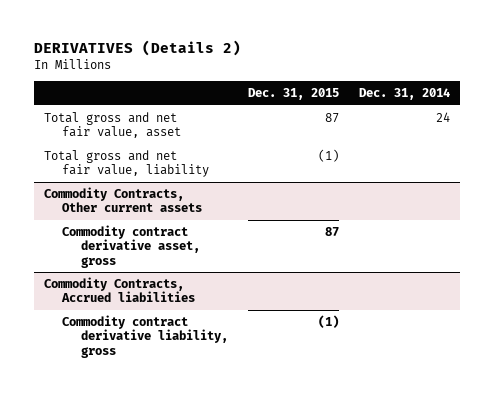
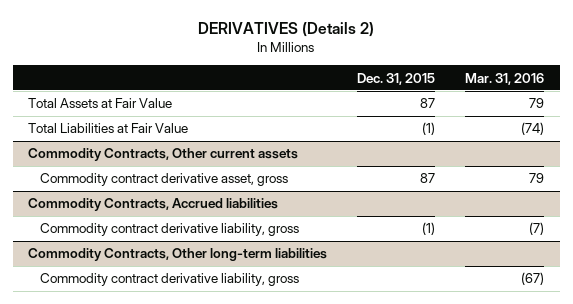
[359,88,451,101] Dec. 31, 2014 -> none
none -> [465,72,545,85] Mar. 31, 2016
[44,111,182,139] Total gross and net fair value, asset -> [28,98,173,109] Total Assets at Fair Value
[44,149,210,178] Total gross and net fair value, liability -> [28,123,189,134] Total Liabilities at Fair Value
none -> [28,248,328,262] Commodity Contracts, Other long-term liabilities
none -> [40,273,300,287] Commodity contract derivative liability, gross

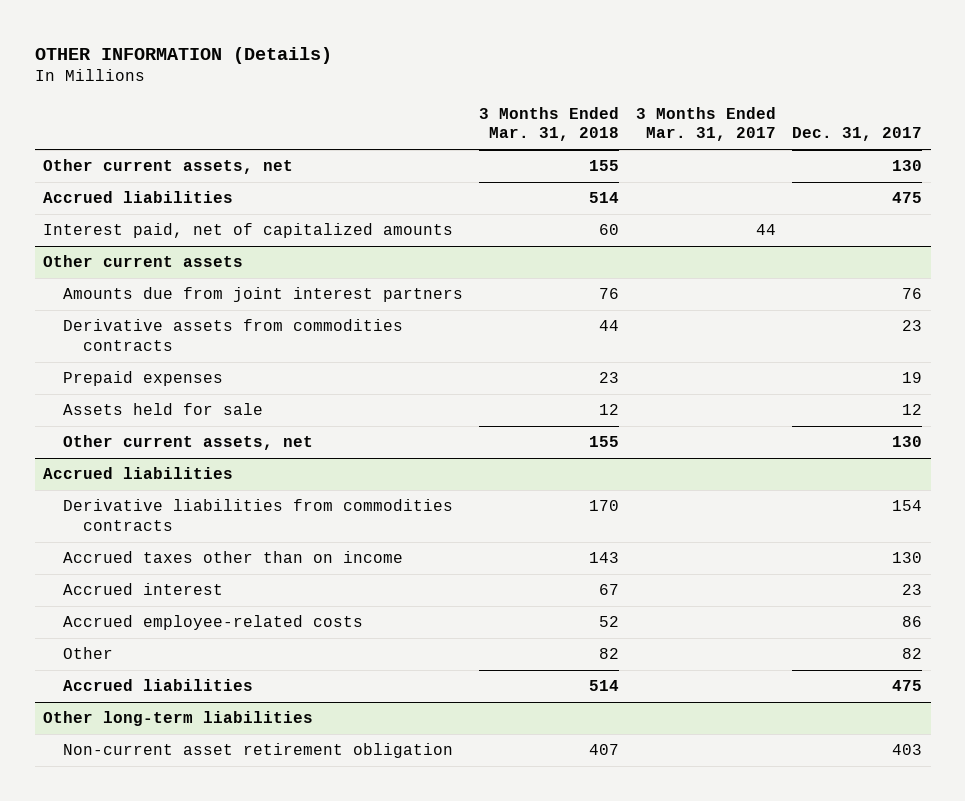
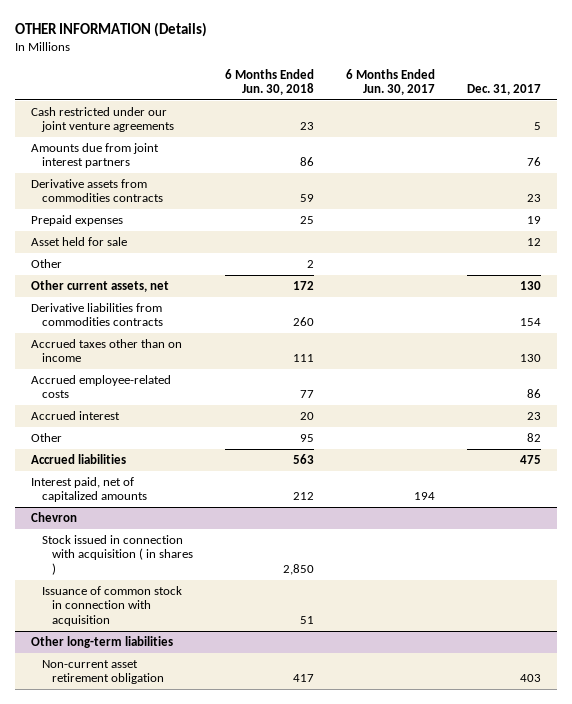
[479,106,620,142] 3 Months Ended Mar. 31, 2018 -> none
[635,106,776,142] 3 Months Ended Mar. 31, 2017 -> none
none -> [225,68,315,95] 6 Months Ended Jun. 30, 2018
none -> [345,68,435,95] 6 Months Ended Jun. 30, 2017
[42,159,293,175] Other current assets, net -> none
[42,191,233,204] Accrued liabilities -> none
[42,255,243,268] Other current assets -> none
none -> [30,107,174,133] Cash restricted under our joint venture agreements
[62,403,263,416] Assets held for sale -> [30,237,127,247] Asset held for sale
none -> [30,259,62,269] Other
[42,467,233,480] Accrued liabilities -> none
[62,583,223,596] Accrued interest -> none
none -> [30,411,120,421] Accrued interest
[42,223,453,239] Interest paid, net of capitalized amounts -> [30,477,147,503] Interest paid, net of capitalized amounts
none -> [30,512,77,523] Chevron
none -> [41,535,194,575] Stock issued in connection with acquisition ( in shares )
none -> [41,586,182,626] Issuance of common stock in connection with acquisition

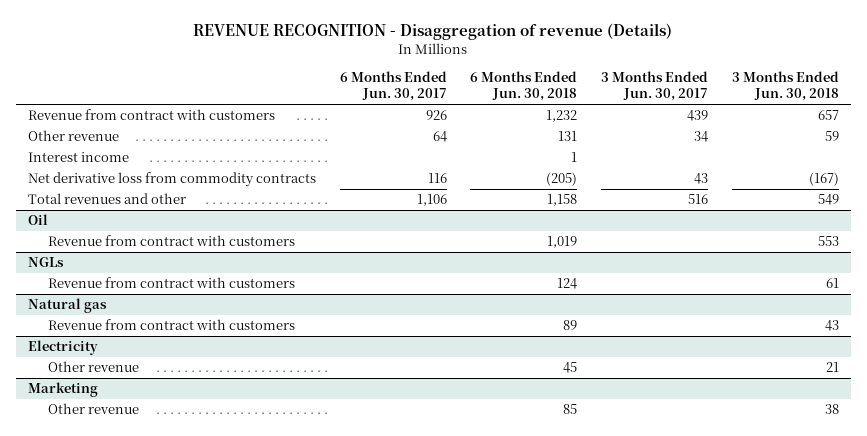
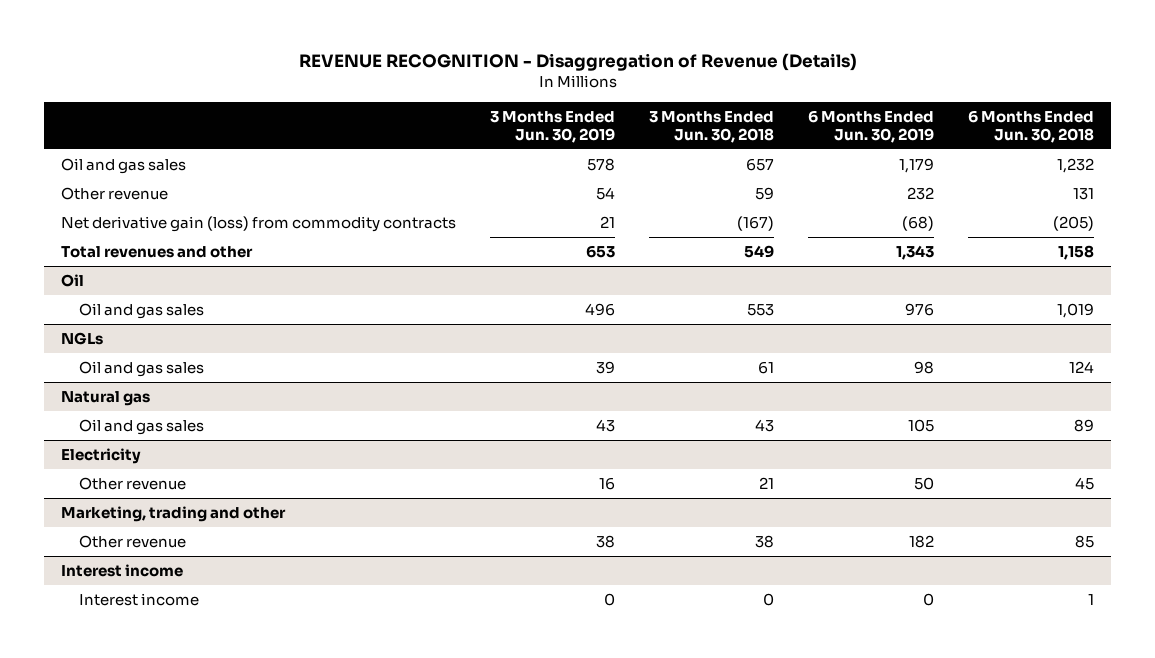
[193,23,673,41] REVENUE RECOGNITION - Disaggregation of revenue (Details) -> [298,53,857,72] REVENUE RECOGNITION - Disaggregation of Revenue (Details)
[339,71,447,102] 6 Months Ended Jun. 30, 2017 -> none
[601,71,709,102] 3 Months Ended Jun. 30, 2017 -> none
none -> [490,111,616,143] 3 Months Ended Jun. 30, 2019
none -> [808,110,935,143] 6 Months Ended Jun. 30, 2019
[27,109,275,121] Revenue from contract with customers -> [61,157,187,174] Oil and gas sales
[27,152,129,163] Interest income -> none
[27,172,316,188] Net derivative loss from commodity contracts -> [61,215,457,232] Net derivative gain (loss) from commodity contracts
[48,235,296,247] Revenue from contract with customers -> [79,302,205,319] Oil and gas sales
[48,277,296,289] Revenue from contract with customers -> [79,360,205,377] Oil and gas sales
[48,319,296,331] Revenue from contract with customers -> [79,418,205,435] Oil and gas sales
[27,382,98,398] Marketing -> [61,505,287,522] Marketing, trading and other
none -> [61,563,184,577] Interest income
none -> [79,592,200,606] Interest income

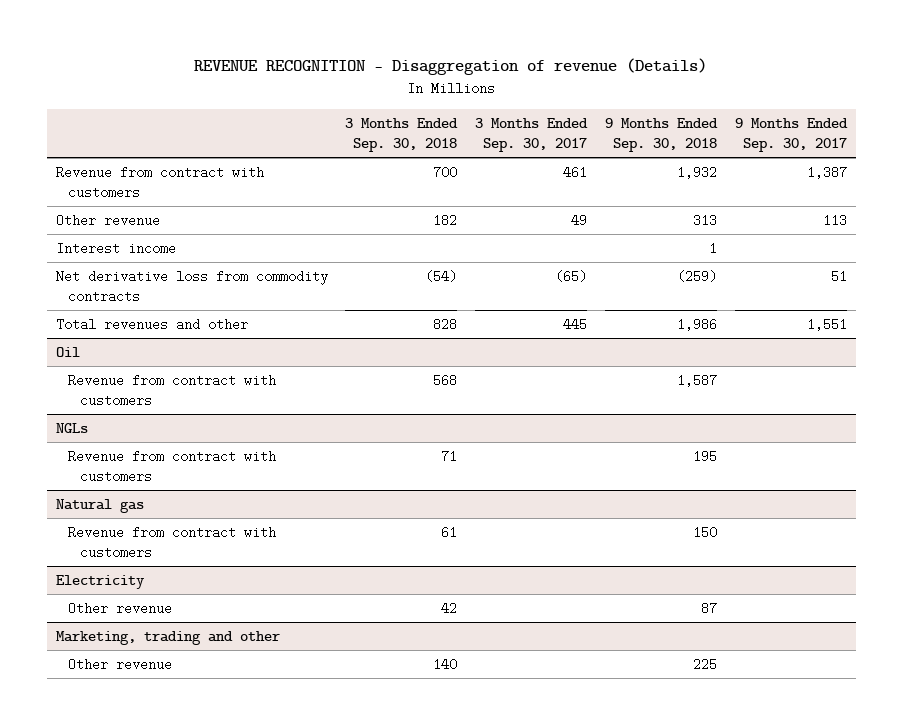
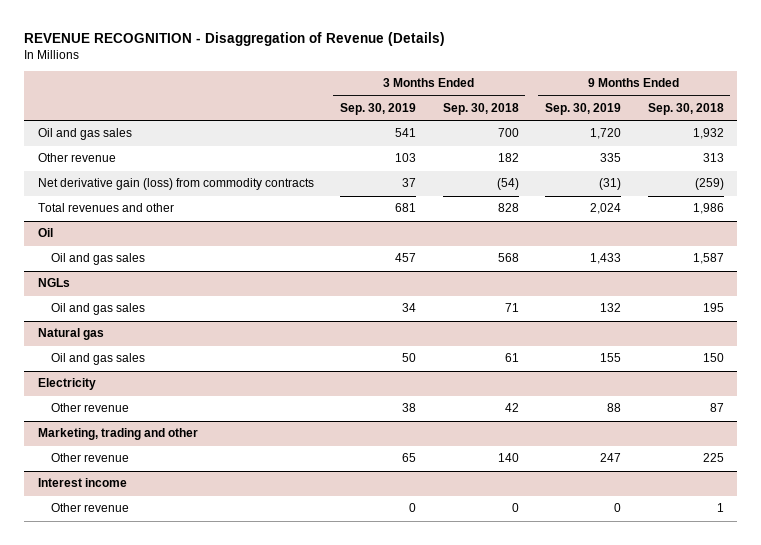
[194,58,708,76] REVENUE RECOGNITION - Disaggregation of revenue (Details) -> [24,31,446,46] REVENUE RECOGNITION - Disaggregation of Revenue (Details)
[475,117,589,152] 3 Months Ended Sep. 30, 2017 -> none
[734,117,848,152] 9 Months Ended Sep. 30, 2017 -> none
none -> [340,102,417,115] Sep. 30, 2019
none -> [545,102,622,115] Sep. 30, 2019
[55,165,264,200] Revenue from contract with customers -> [37,128,132,141] Oil and gas sales
[55,241,176,255] Interest income -> none
[55,269,328,304] Net derivative loss from commodity contracts -> [37,178,314,191] Net derivative gain (loss) from commodity contracts
[67,373,276,408] Revenue from contract with customers -> [50,253,145,266] Oil and gas sales
[67,449,276,484] Revenue from contract with customers -> [50,303,145,316] Oil and gas sales
[67,525,276,560] Revenue from contract with customers -> [50,353,145,366] Oil and gas sales
none -> [37,478,127,488] Interest income
none -> [50,503,129,513] Other revenue

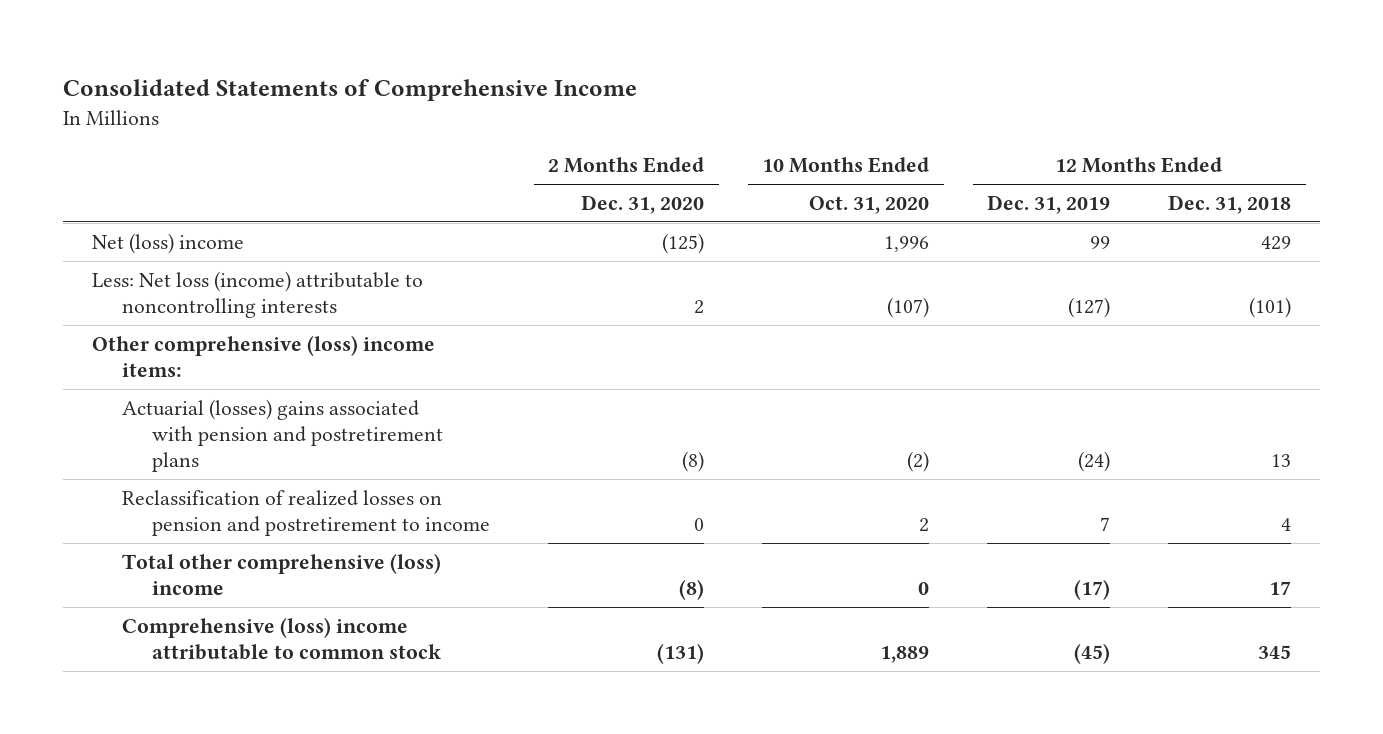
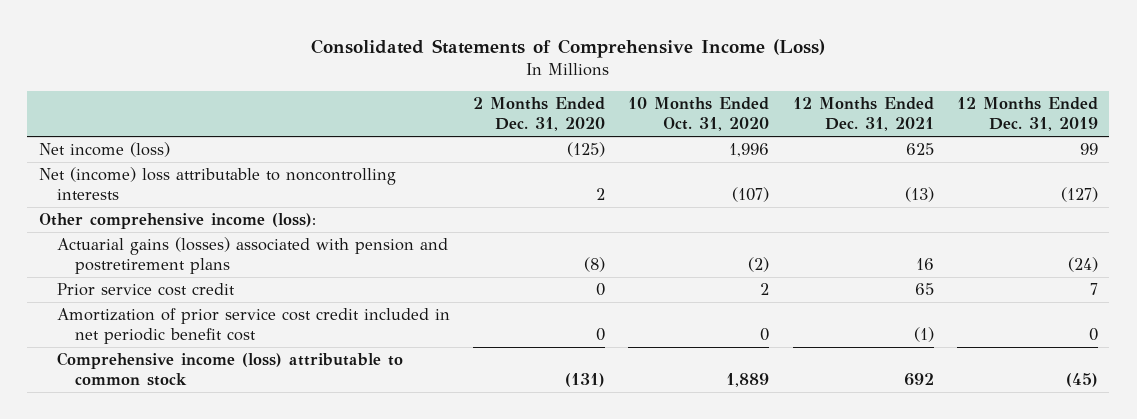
[62,79,637,102] Consolidated Statements of Comprehensive Income -> [311,38,826,58] Consolidated Statements of Comprehensive Income (Loss)
[1168,194,1292,214] Dec. 31, 2018 -> none
none -> [792,97,934,131] 12 Months Ended Dec. 31, 2021
[121,489,491,536] Reclassification of realized losses on pension and postretirement to income -> none
[121,552,441,595] Total other comprehensive (loss) income -> none
[91,232,244,254] Net (loss) income -> [38,142,170,158] Net income (loss)
[91,270,423,318] Less: Net loss (income) attributable to noncontrolling interests -> [38,167,396,201] Net (income) loss attributable to noncontrolling interests
[91,334,435,377] Other comprehensive (loss) income items: -> [38,213,316,230] Other comprehensive income (loss):
[121,398,444,472] Actuarial (losses) gains associated with pension and postretirement plans -> [56,237,448,275] Actuarial gains (losses) associated with pension and postretirement plans
none -> [56,283,235,297] Prior service cost credit
none -> [56,308,450,345] Amortization of prior service cost credit included in net periodic benefit cost
[121,616,442,660] Comprehensive (loss) income attributable to common stock -> [56,352,403,387] Comprehensive income (loss) attributable to common stock

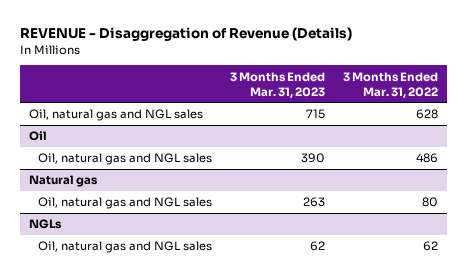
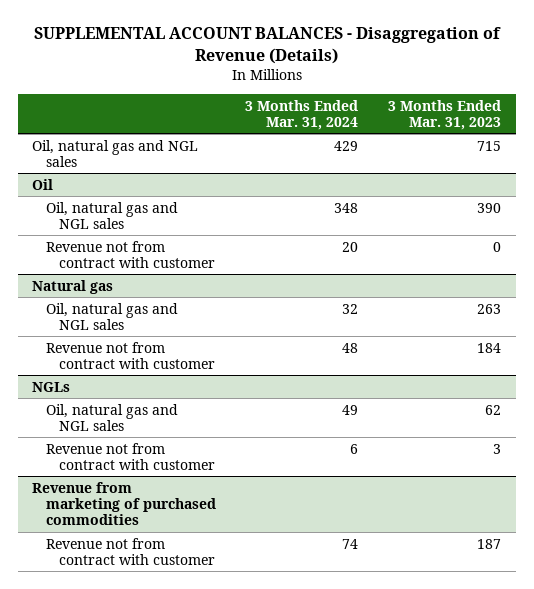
[19,26,352,41] REVENUE - Disaggregation of Revenue (Details) -> [33,27,501,65] SUPPLEMENTAL ACCOUNT BALANCES - Disaggregation of Revenue (Details)
[342,71,438,98] 3 Months Ended Mar. 31, 2022 -> none
none -> [245,99,359,131] 3 Months Ended Mar. 31, 2024
none -> [45,240,215,268] Revenue not from contract with customer
none -> [45,341,215,369] Revenue not from contract with customer
none -> [45,442,215,470] Revenue not from contract with customer
none -> [32,481,216,526] Revenue from marketing of purchased commodities
none -> [45,537,215,565] Revenue not from contract with customer

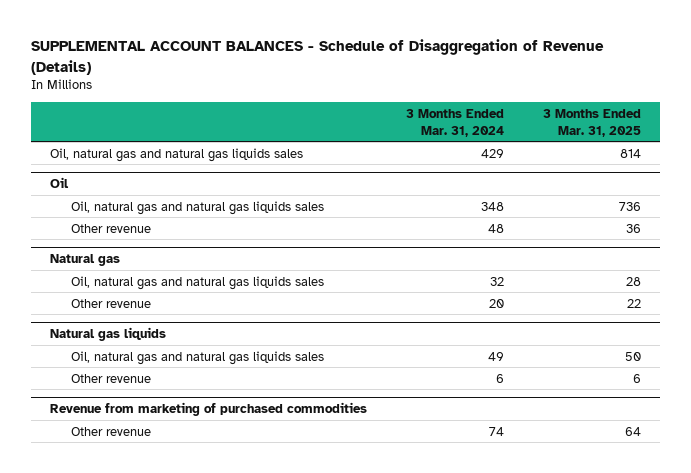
[33,27,501,65] SUPPLEMENTAL ACCOUNT BALANCES - Disaggregation of Revenue (Details) -> [30,39,604,75] SUPPLEMENTAL ACCOUNT BALANCES - Schedule of Disaggregation of Revenue (Details)
[388,99,502,131] 3 Months Ended Mar. 31, 2023 -> none
none -> [542,108,641,137] 3 Months Ended Mar. 31, 2025
[32,139,199,167] Oil, natural gas and NGL sales -> [50,147,304,162] Oil, natural gas and natural gas liquids sales
[45,240,215,268] Revenue not from contract with customer -> none
[45,201,178,229] Oil, natural gas and NGL sales -> [70,200,324,215] Oil, natural gas and natural gas liquids sales
none -> [70,223,151,233] Other revenue
[45,341,215,369] Revenue not from contract with customer -> none
[45,302,178,330] Oil, natural gas and NGL sales -> [70,275,324,290] Oil, natural gas and natural gas liquids sales
none -> [70,298,151,308] Other revenue
[32,381,71,392] NGLs -> [50,327,167,342] Natural gas liquids
[45,403,178,431] Oil, natural gas and NGL sales -> [70,350,324,365] Oil, natural gas and natural gas liquids sales
[45,442,215,470] Revenue not from contract with customer -> [70,373,151,383] Other revenue
[45,537,215,565] Revenue not from contract with customer -> [70,426,151,436] Other revenue

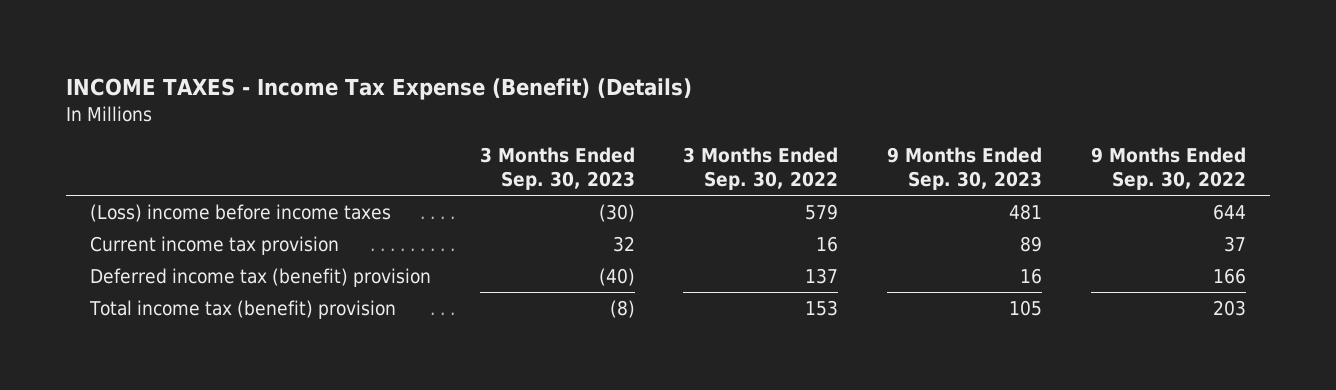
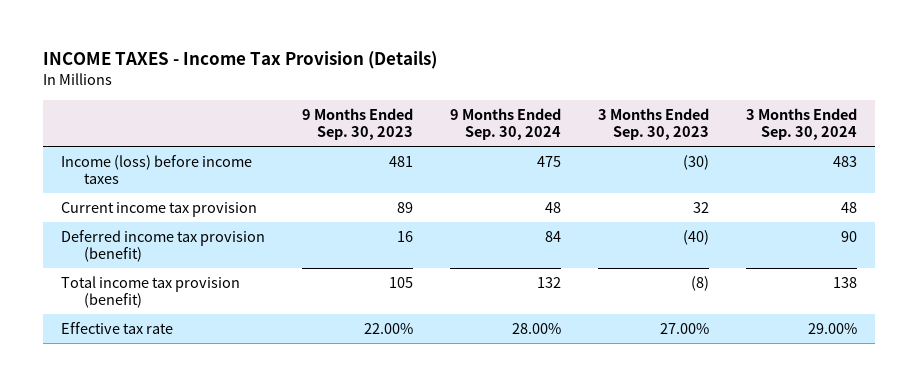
[65,78,692,101] INCOME TAXES - Income Tax Expense (Benefit) (Details) -> [42,51,437,70] INCOME TAXES - Income Tax Provision (Details)
[683,147,839,191] 3 Months Ended Sep. 30, 2022 -> none
[1090,147,1246,191] 9 Months Ended Sep. 30, 2022 -> none
none -> [450,107,562,141] 9 Months Ended Sep. 30, 2024
none -> [745,107,857,141] 3 Months Ended Sep. 30, 2024
[90,203,392,222] (Loss) income before income taxes -> [61,154,253,185] Income (loss) before income taxes
[90,267,432,287] Deferred income tax (benefit) provision -> [61,229,266,263] Deferred income tax provision (benefit)
[89,299,397,319] Total income tax (benefit) provision -> [61,275,241,309] Total income tax provision (benefit)
none -> [61,321,174,334] Effective tax rate

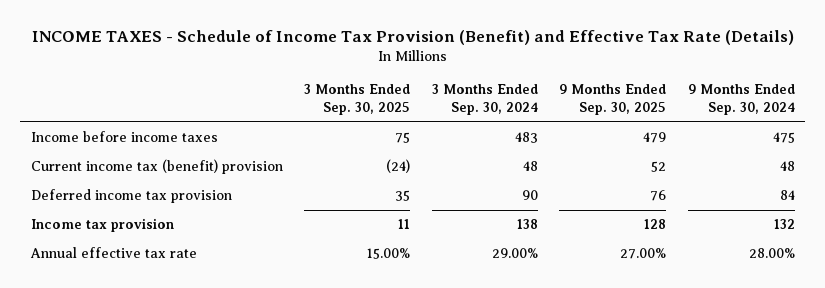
[42,51,437,70] INCOME TAXES - Income Tax Provision (Details) -> [31,29,794,45] INCOME TAXES - Schedule of Income Tax Provision (Benefit) and Effective Tax Rate (Details)
[302,107,414,141] 9 Months Ended Sep. 30, 2023 -> none
[597,107,709,141] 3 Months Ended Sep. 30, 2023 -> none
none -> [304,84,411,116] 3 Months Ended Sep. 30, 2025
none -> [559,84,667,116] 9 Months Ended Sep. 30, 2025
[61,154,253,185] Income (loss) before income taxes -> [30,131,218,143] Income before income taxes
[61,201,258,217] Current income tax provision -> [30,159,283,175] Current income tax (benefit) provision
[61,229,266,263] Deferred income tax provision (benefit) -> [30,189,232,204] Deferred income tax provision
[61,275,241,309] Total income tax provision (benefit) -> [30,218,174,233] Income tax provision
[61,321,174,334] Effective tax rate -> [29,247,197,259] Annual effective tax rate

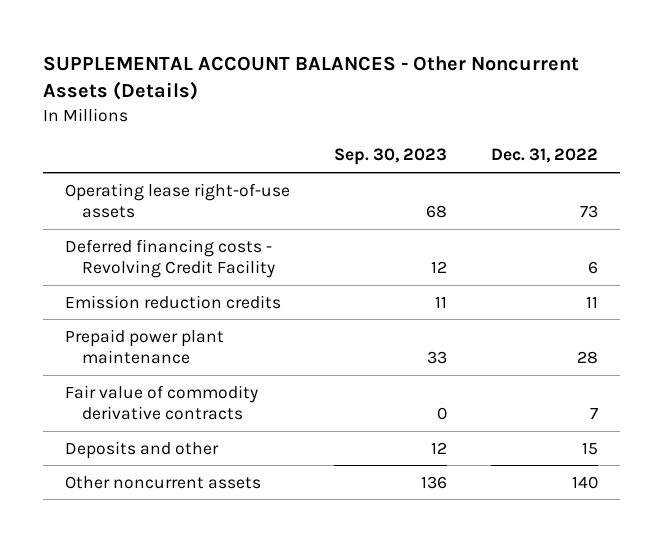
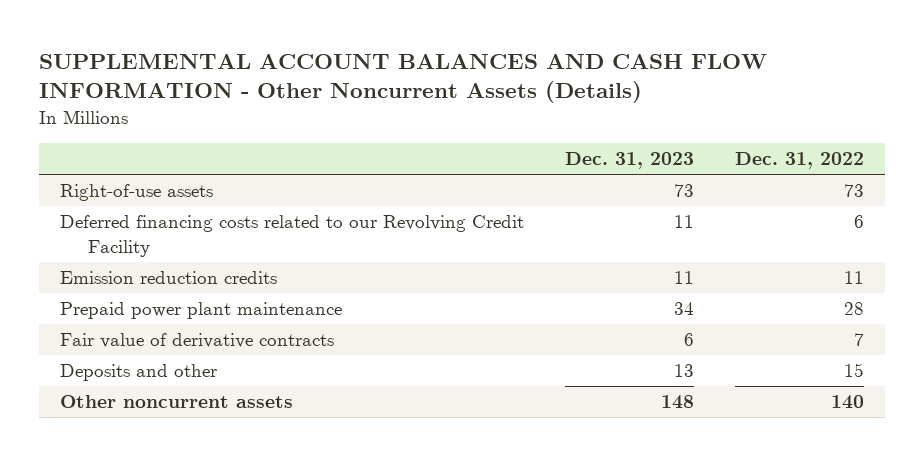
[43,56,580,101] SUPPLEMENTAL ACCOUNT BALANCES - Other Noncurrent Assets (Details) -> [39,53,768,104] SUPPLEMENTAL ACCOUNT BALANCES AND CASH FLOW INFORMATION - Other Noncurrent Assets (Details)
[334,148,448,166] Sep. 30, 2023 -> none
none -> [564,152,694,170] Dec. 31, 2023
[65,182,291,219] Operating lease right-of-use assets -> [59,184,213,202] Right-of-use assets
[65,238,275,279] Deferred financing costs - Revolving Credit Facility -> [59,215,524,257] Deferred financing costs related to our Revolving Credit Facility
[65,384,259,421] Fair value of commodity derivative contracts -> [59,333,334,349] Fair value of derivative contracts

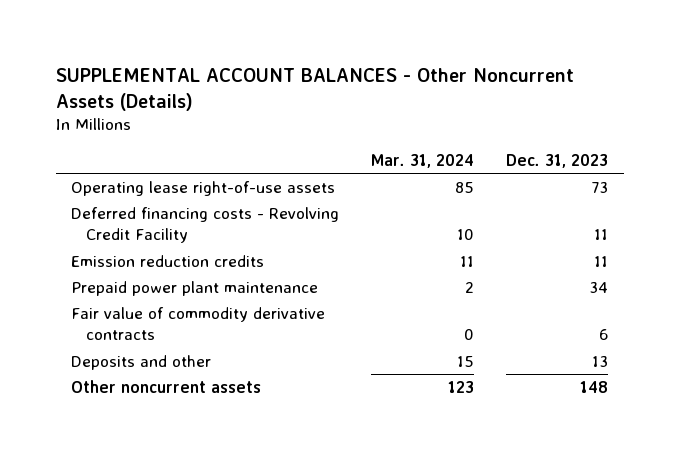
[39,53,768,104] SUPPLEMENTAL ACCOUNT BALANCES AND CASH FLOW INFORMATION - Other Noncurrent Assets (Details) -> [55,67,574,111] SUPPLEMENTAL ACCOUNT BALANCES - Other Noncurrent Assets (Details)
[735,152,865,170] Dec. 31, 2022 -> none
none -> [371,153,475,168] Mar. 31, 2024
[59,184,213,202] Right-of-use assets -> [71,180,336,196] Operating lease right-of-use assets
[59,215,524,257] Deferred financing costs related to our Revolving Credit Facility -> [71,206,340,244] Deferred financing costs - Revolving Credit Facility
[59,333,334,349] Fair value of derivative contracts -> [71,306,326,341] Fair value of commodity derivative contracts

